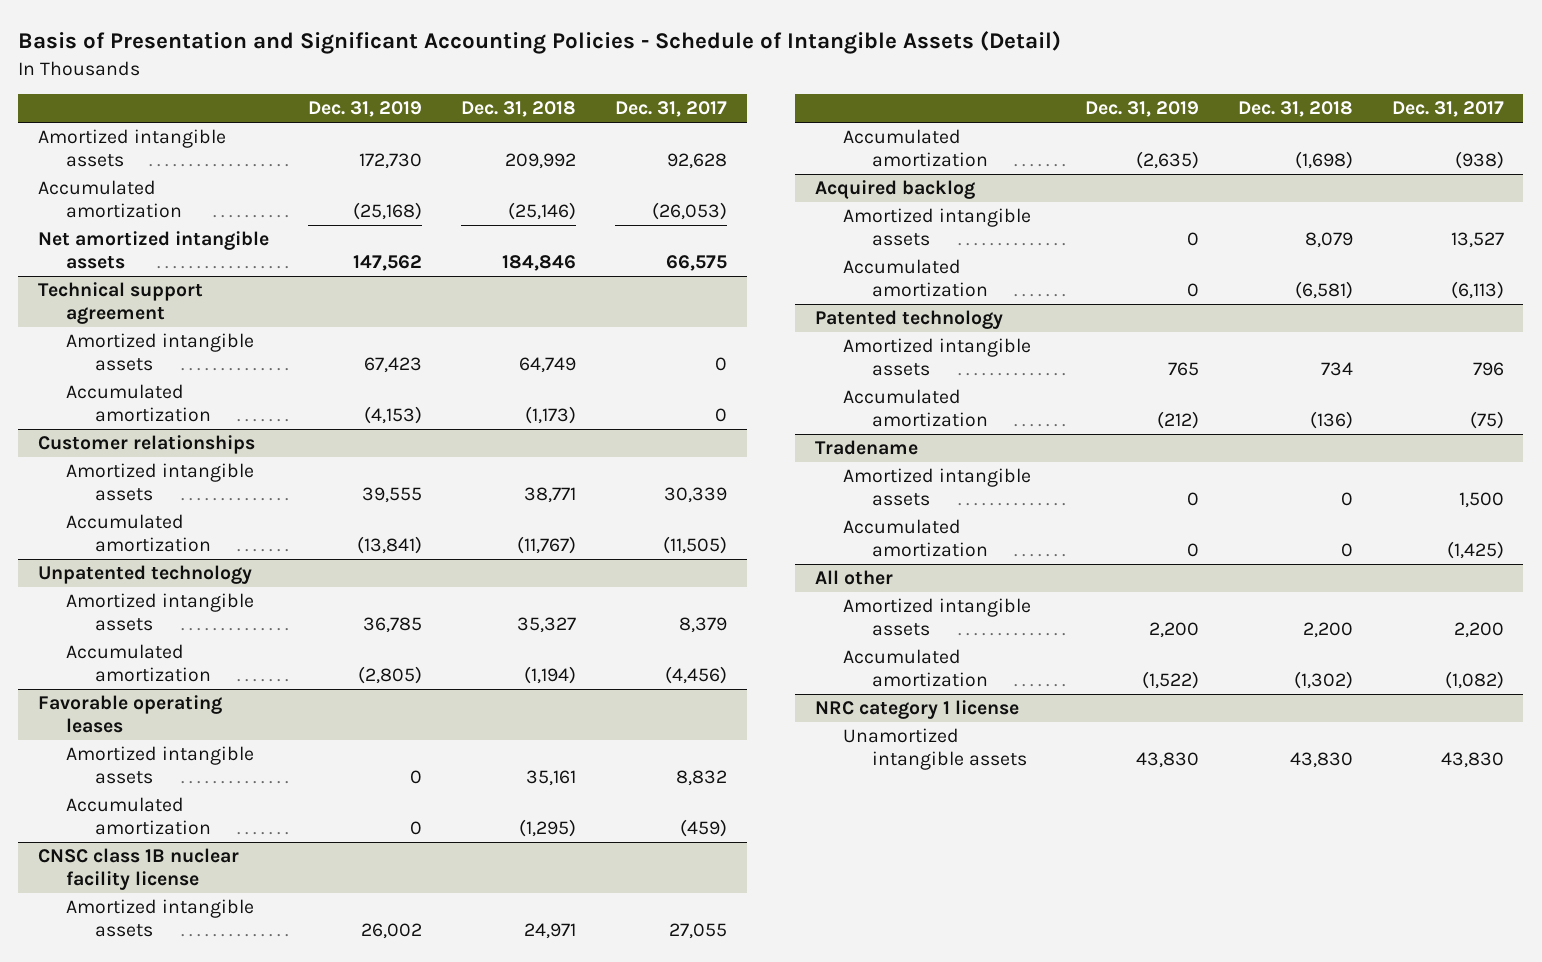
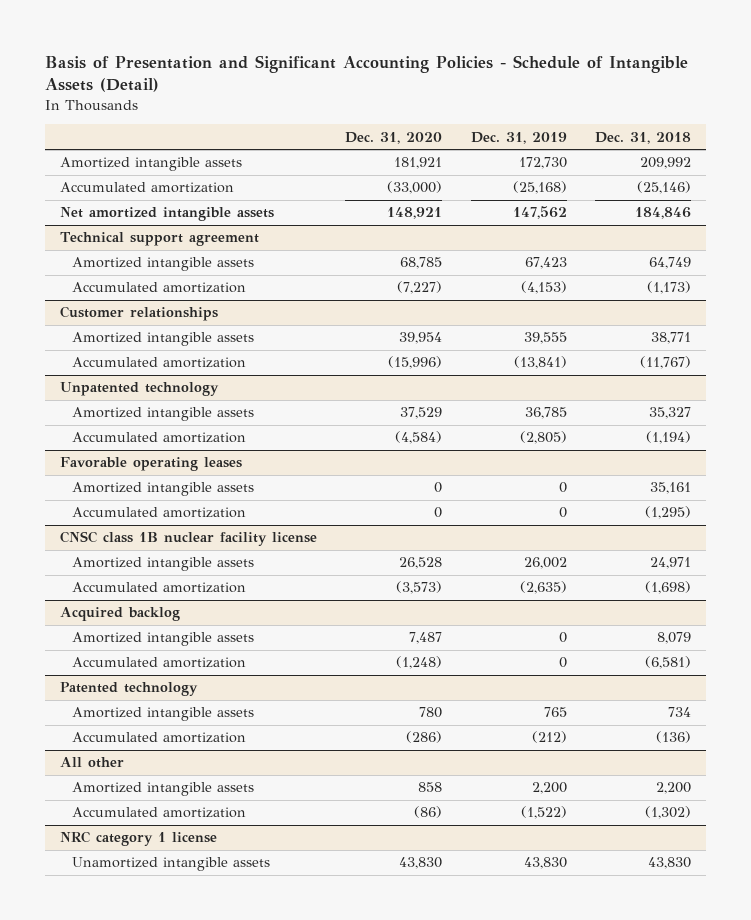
[614,101,727,118] Dec. 31, 2017 -> none
none -> [345,131,443,144] Dec. 31, 2020
[814,440,918,456] Tradename -> none
[843,468,1032,507] Amortized intangible assets -> none
[843,519,988,558] Accumulated amortization -> none

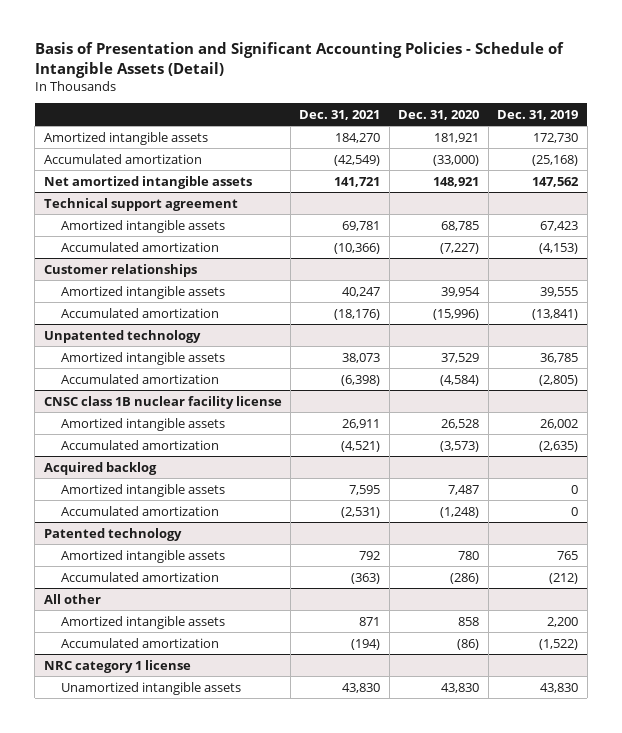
[595,131,692,144] Dec. 31, 2018 -> none
none -> [299,109,381,120] Dec. 31, 2021
[59,457,242,472] Favorable operating leases -> none
[72,482,255,497] Amortized intangible assets -> none
[72,507,247,519] Accumulated amortization -> none

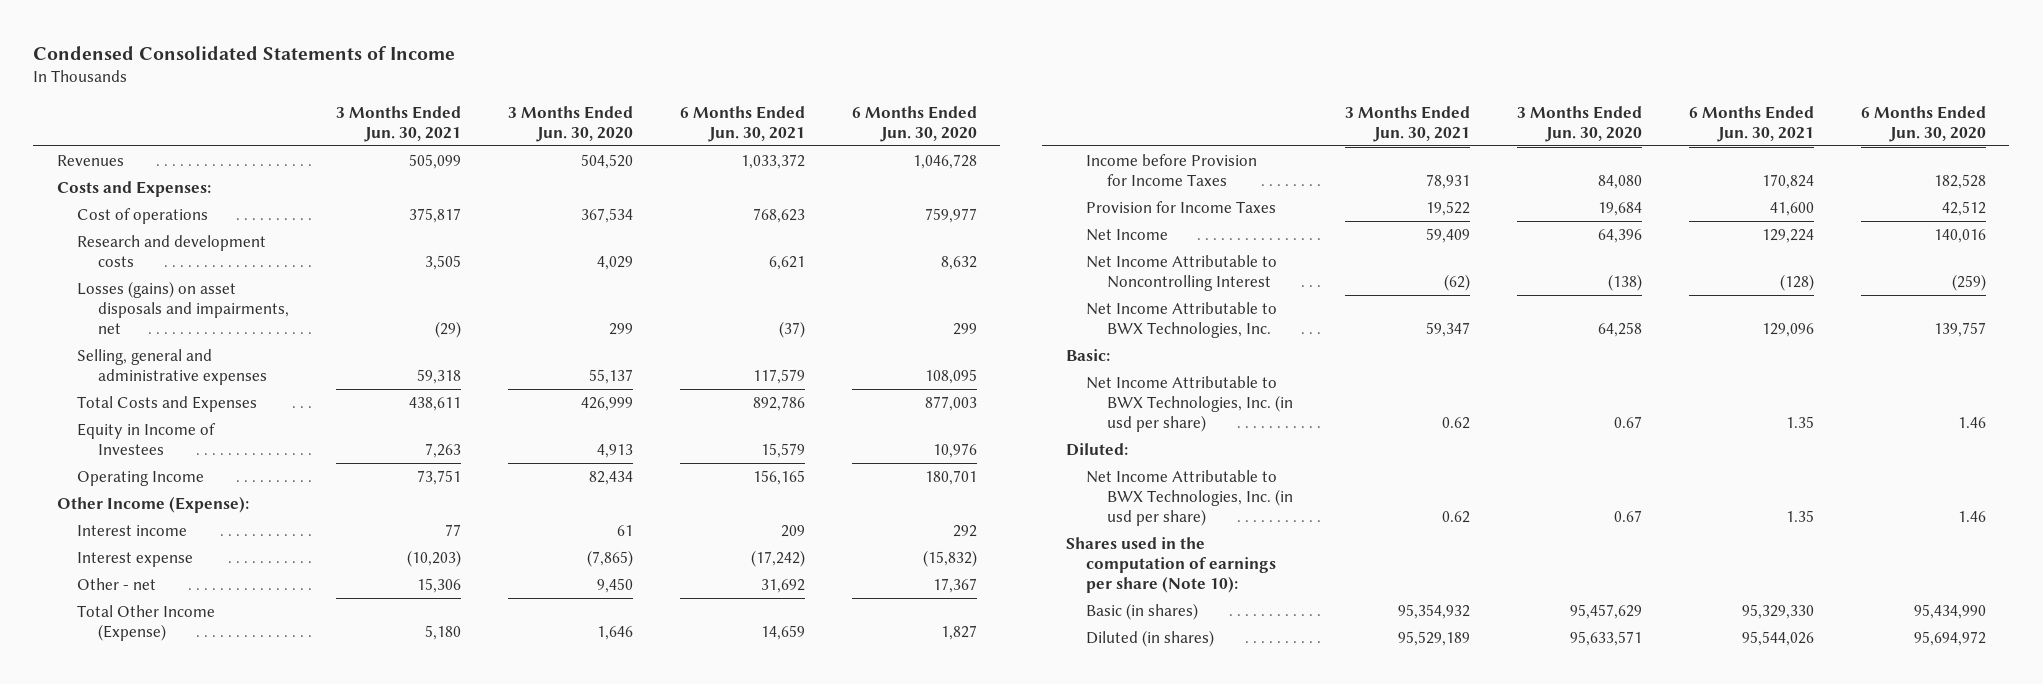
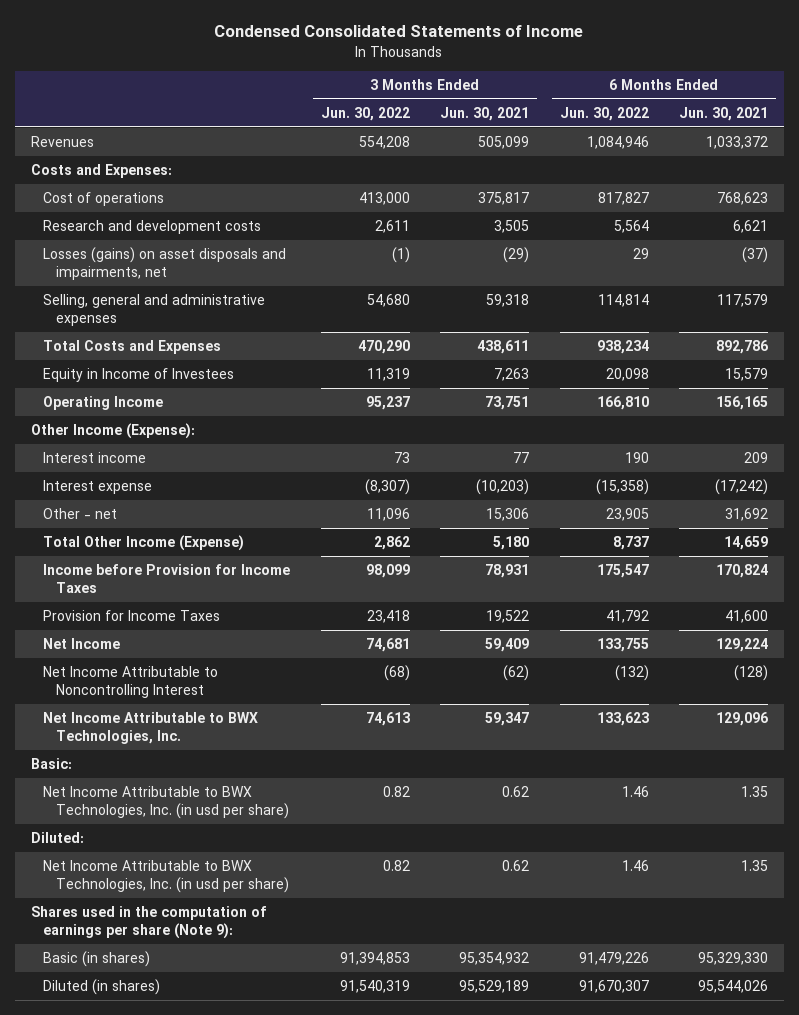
[507,105,633,142] 3 Months Ended Jun. 30, 2020 -> none
[851,105,977,142] 6 Months Ended Jun. 30, 2020 -> none
none -> [320,106,410,121] Jun. 30, 2022
none -> [559,106,649,121] Jun. 30, 2022
[1065,536,1277,593] Shares used in the computation of earnings per share (Note 10): -> [30,906,267,940] Shares used in the computation of earnings per share (Note 9):

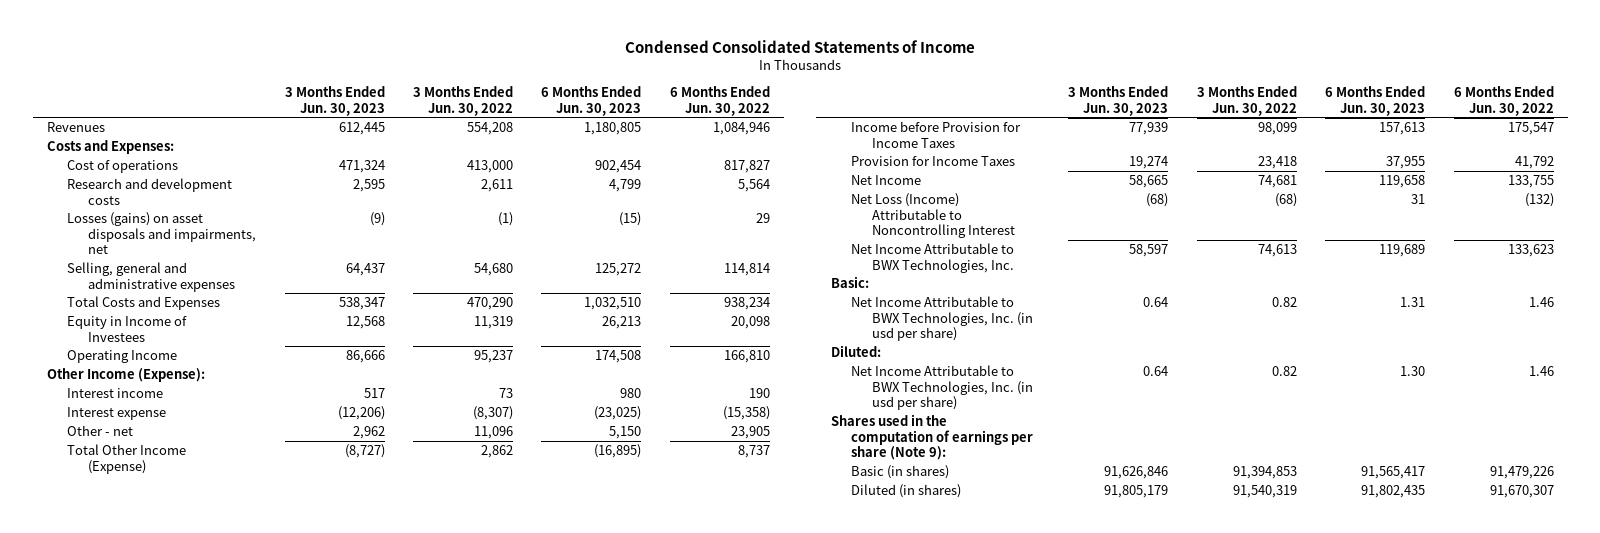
[440,106,530,121] Jun. 30, 2021 -> none
[679,106,769,121] Jun. 30, 2021 -> none
none -> [284,86,385,116] 3 Months Ended Jun. 30, 2023
none -> [541,86,642,116] 6 Months Ended Jun. 30, 2023
[43,666,219,699] Net Income Attributable to Noncontrolling Interest -> [851,193,1016,239] Net Loss (Income) Attributable to Noncontrolling Interest

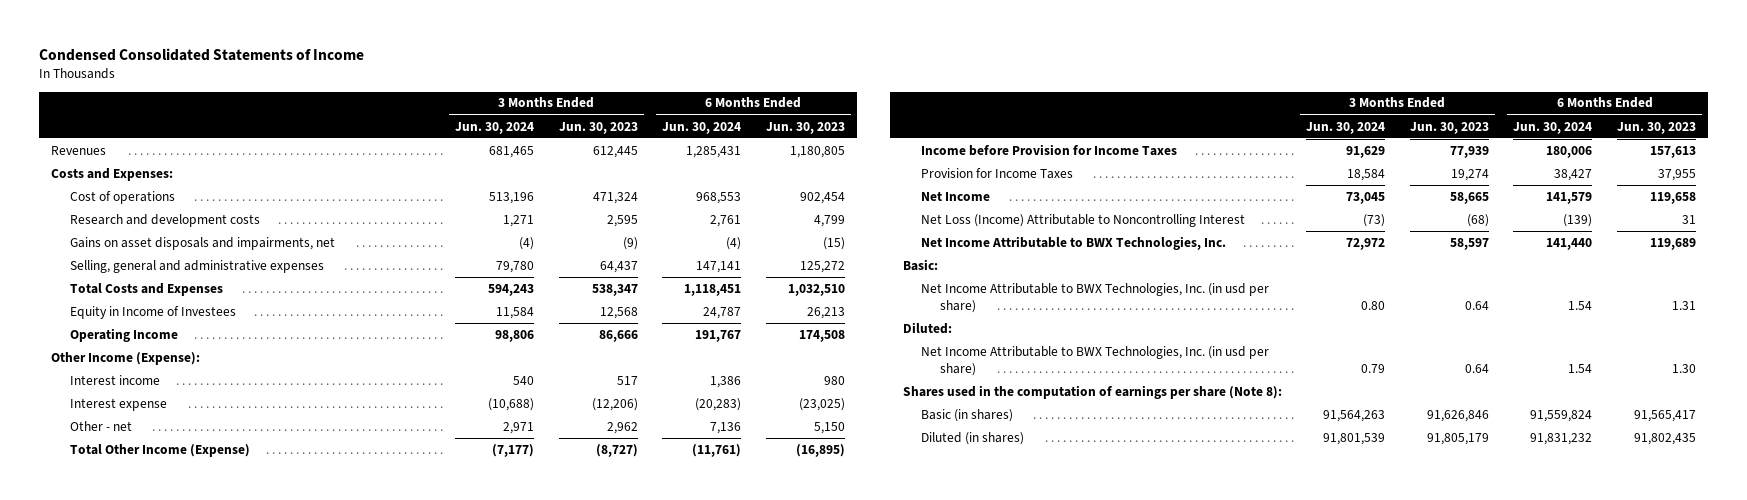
[412,86,513,116] 3 Months Ended Jun. 30, 2022 -> none
[669,86,770,116] 6 Months Ended Jun. 30, 2022 -> none
none -> [454,121,534,134] Jun. 30, 2024
none -> [662,121,742,134] Jun. 30, 2024
[67,212,257,255] Losses (gains) on asset disposals and impairments, net -> [70,236,336,250] Gains on asset disposals and impairments, net
[830,414,1034,461] Shares used in the computation of earnings per share (Note 9): -> [902,384,1282,399] Shares used in the computation of earnings per share (Note 8):

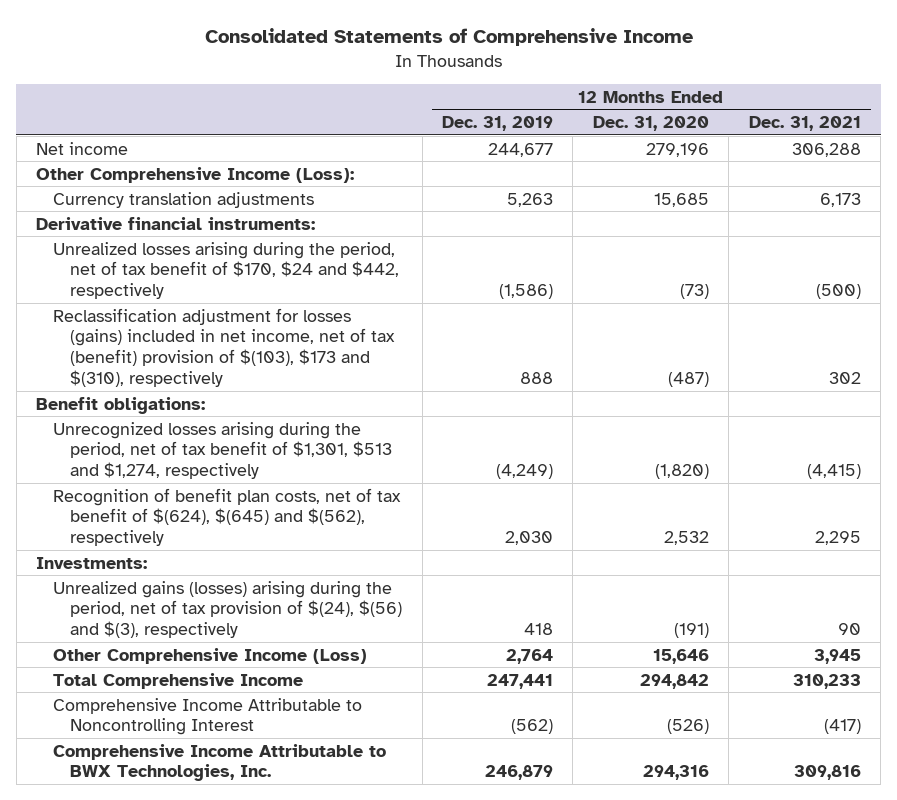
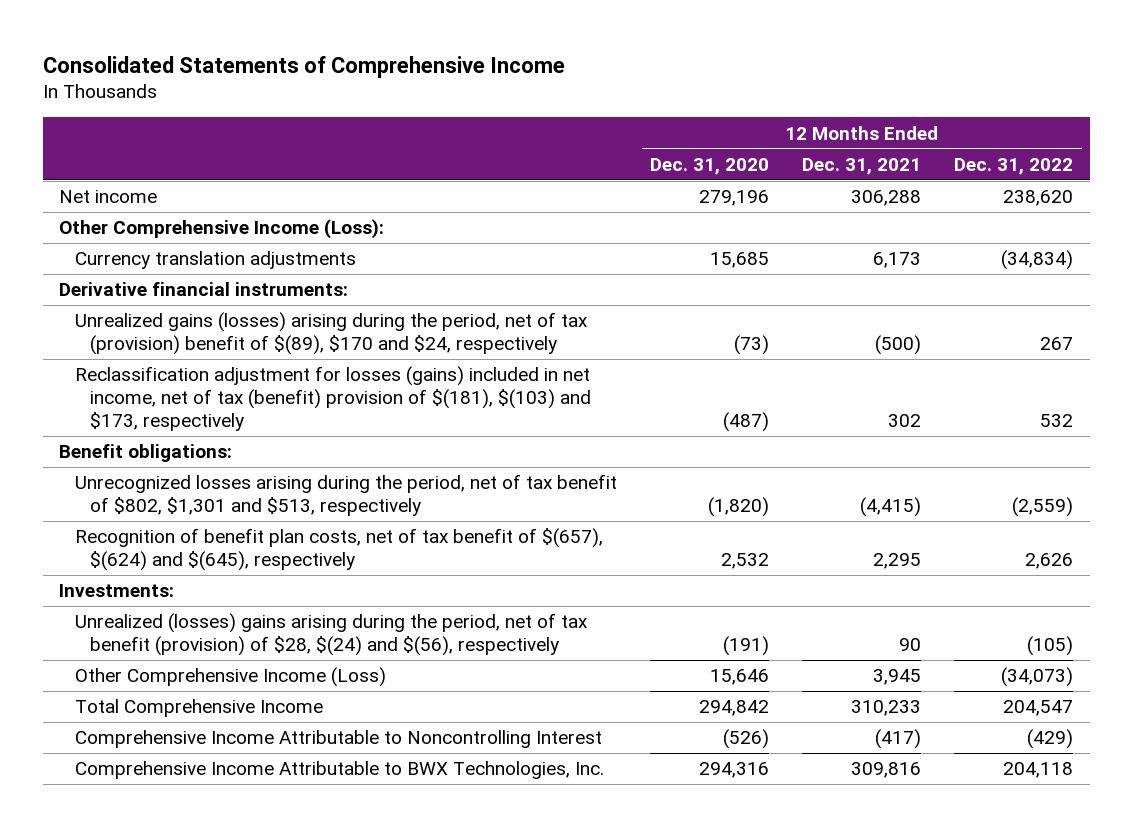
[442,115,554,131] Dec. 31, 2019 -> none
none -> [954,157,1074,175] Dec. 31, 2022
[53,241,400,300] Unrealized losses arising during the period, net of tax benefit of $170, $24 and $442, respectively -> [74,312,588,356] Unrealized gains (losses) arising during the period, net of tax (provision) benefit of $(89), $170 and $24, respectively
[53,307,396,388] Reclassification adjustment for losses (gains) included in net income, net of tax (benefit) provision of $(103), $173 and $(310), respectively -> [74,366,592,431] Reclassification adjustment for losses (gains) included in net income, net of tax (benefit) provision of $(181), $(103) and $173, respectively
[53,421,393,480] Unrecognized losses arising during the period, net of tax benefit of $1,301, $513 and $1,274, respectively -> [74,474,617,517] Unrecognized losses arising during the period, net of tax benefit of $802, $1,301 and $513, respectively
[53,487,402,547] Recognition of benefit plan costs, net of tax benefit of $(624), $(645) and $(562), respectively -> [74,528,603,572] Recognition of benefit plan costs, net of tax benefit of $(657), $(624) and $(645), respectively
[53,580,403,639] Unrealized gains (losses) arising during the period, net of tax provision of $(24), $(56) and $(3), respectively -> [74,613,588,657] Unrealized (losses) gains arising during the period, net of tax benefit (provision) of $28, $(24) and $(56), respectively

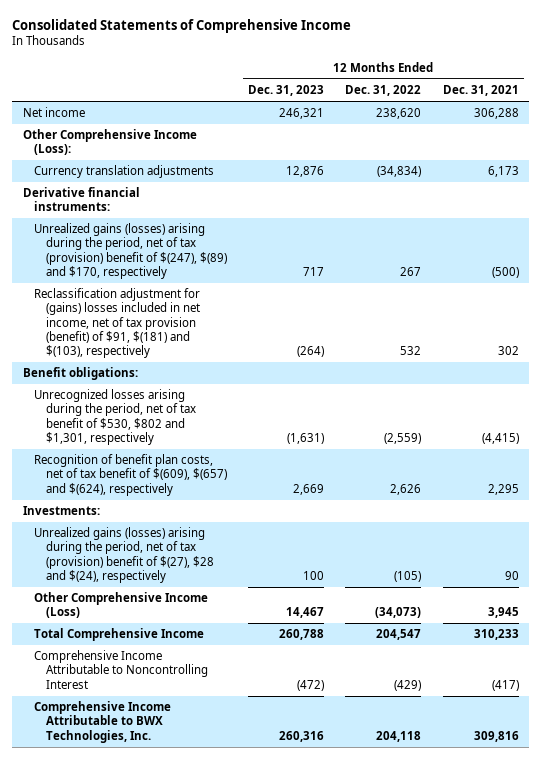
[650,157,770,175] Dec. 31, 2020 -> none
none -> [247,85,324,97] Dec. 31, 2023
[74,312,588,356] Unrealized gains (losses) arising during the period, net of tax (provision) benefit of $(89), $170 and $24, respectively -> [34,223,227,279] Unrealized gains (losses) arising during the period, net of tax (provision) benefit of $(247), $(89) and $170, respectively
[74,366,592,431] Reclassification adjustment for losses (gains) included in net income, net of tax (benefit) provision of $(181), $(103) and $173, respectively -> [34,288,201,358] Reclassification adjustment for (gains) losses included in net income, net of tax provision (benefit) of $91, $(181) and $(103), respectively
[74,474,617,517] Unrecognized losses arising during the period, net of tax benefit of $802, $1,301 and $513, respectively -> [34,389,196,445] Unrecognized losses arising during the period, net of tax benefit of $530, $802 and $1,301, respectively
[74,528,603,572] Recognition of benefit plan costs, net of tax benefit of $(657), $(624) and $(645), respectively -> [34,454,227,496] Recognition of benefit plan costs, net of tax benefit of $(609), $(657) and $(624), respectively
[74,613,588,657] Unrealized (losses) gains arising during the period, net of tax benefit (provision) of $28, $(24) and $(56), respectively -> [34,527,214,583] Unrealized gains (losses) arising during the period, net of tax (provision) benefit of $(27), $28 and $(24), respectively

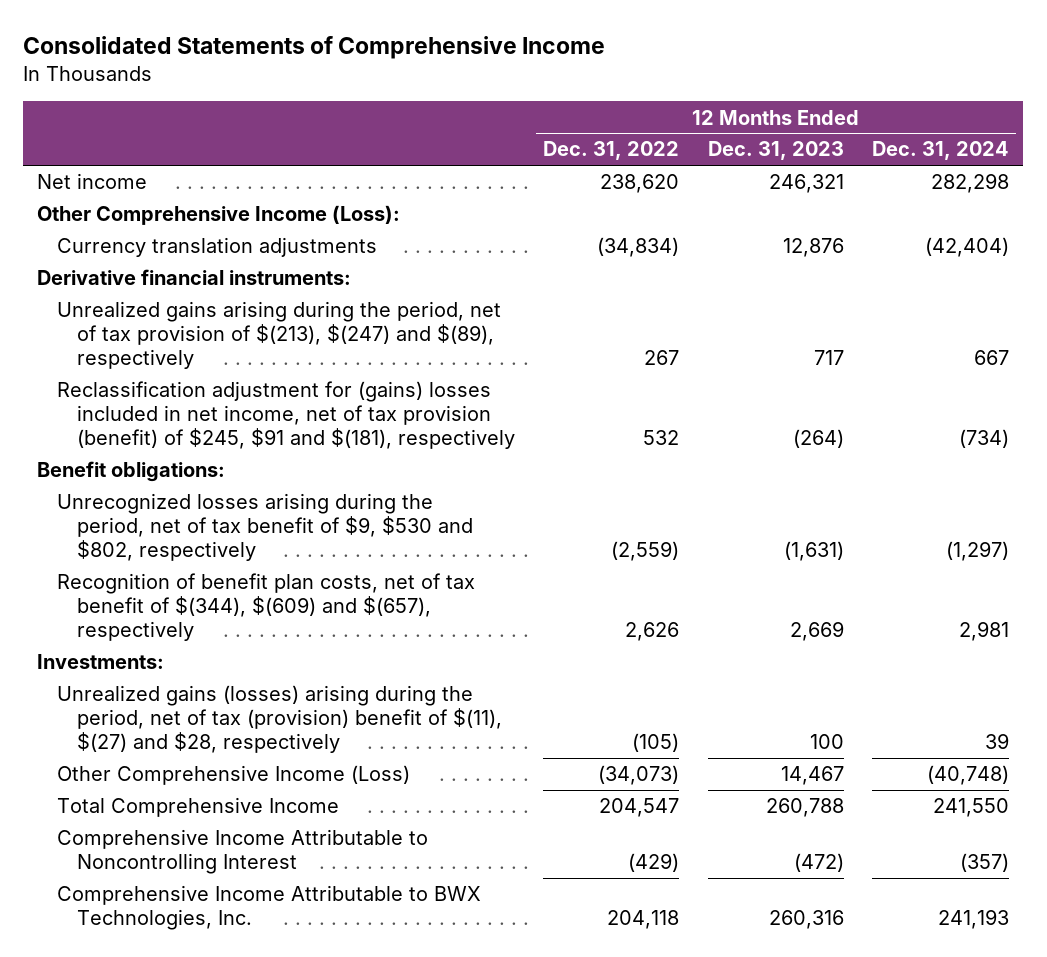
[442,85,519,97] Dec. 31, 2021 -> none
none -> [872,141,1010,161] Dec. 31, 2024
[34,223,227,279] Unrealized gains (losses) arising during the period, net of tax (provision) benefit of $(247), $(89) and $170, respectively -> [57,301,502,369] Unrealized gains arising during the period, net of tax provision of $(213), $(247) and $(89), respectively
[34,288,201,358] Reclassification adjustment for (gains) losses included in net income, net of tax provision (benefit) of $91, $(181) and $(103), respectively -> [57,381,515,449] Reclassification adjustment for (gains) losses included in net income, net of tax provision (benefit) of $245, $91 and $(181), respectively
[34,389,196,445] Unrecognized losses arising during the period, net of tax benefit of $530, $802 and $1,301, respectively -> [57,493,473,561] Unrecognized losses arising during the period, net of tax benefit of $9, $530 and $802, respectively
[34,454,227,496] Recognition of benefit plan costs, net of tax benefit of $(609), $(657) and $(624), respectively -> [57,573,476,641] Recognition of benefit plan costs, net of tax benefit of $(344), $(609) and $(657), respectively
[34,527,214,583] Unrealized gains (losses) arising during the period, net of tax (provision) benefit of $(27), $28 and $(24), respectively -> [57,685,502,753] Unrealized gains (losses) arising during the period, net of tax (provision) benefit of $(11), $(27) and $28, respectively

